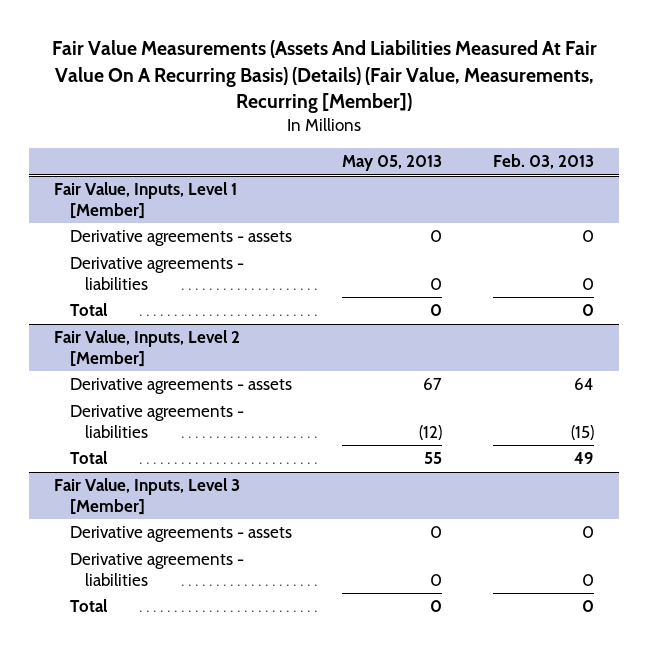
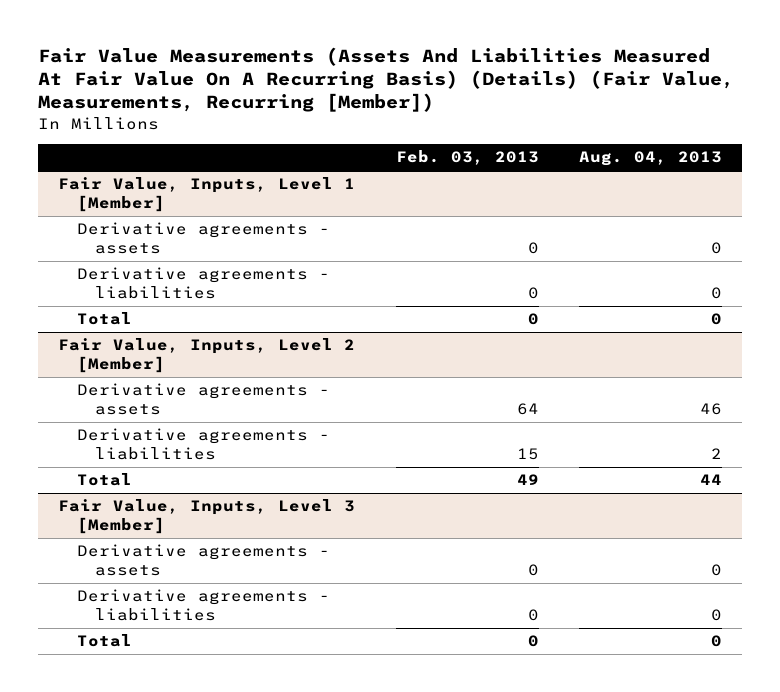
[342,155,443,172] May 05, 2013 -> none
none -> [578,151,722,167] Aug. 04, 2013
[570,424,594,440] (15) -> [516,447,539,460] 15

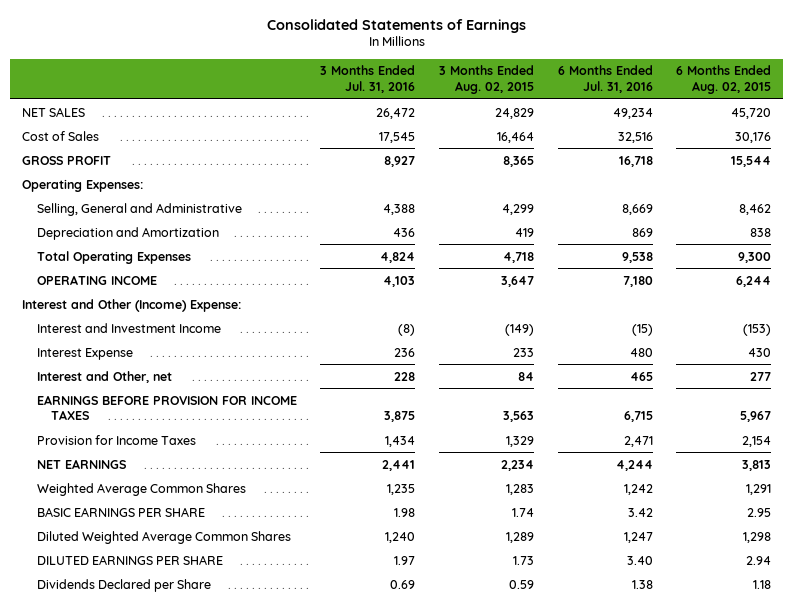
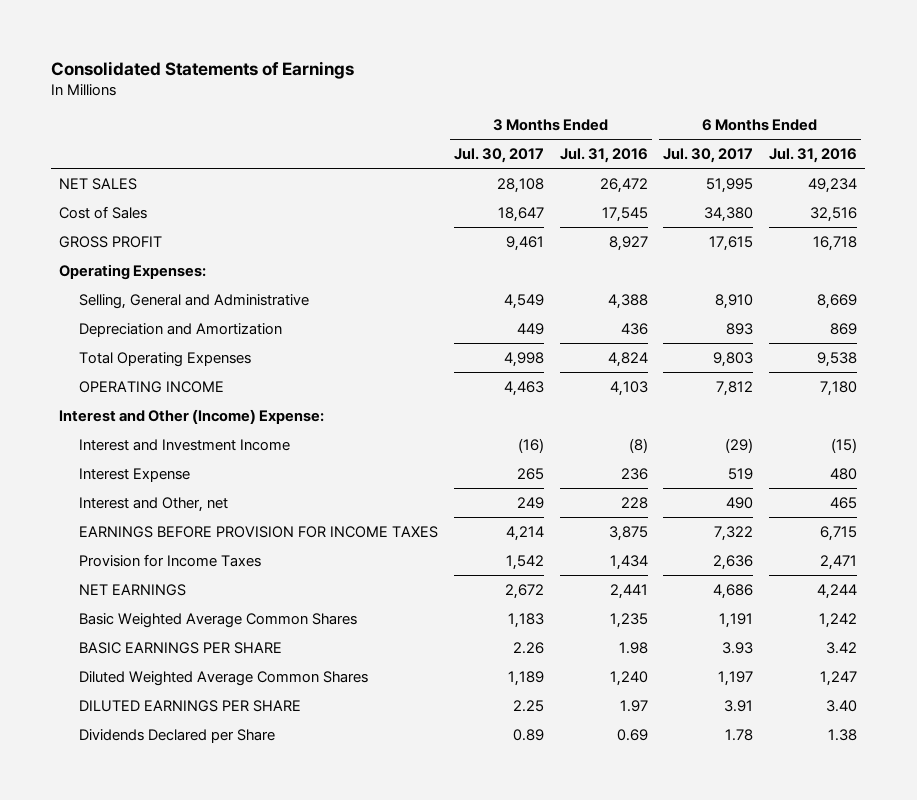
[438,65,534,95] 3 Months Ended Aug. 02, 2015 -> none
[676,65,772,95] 6 Months Ended Aug. 02, 2015 -> none
none -> [453,147,544,163] Jul. 30, 2017
none -> [663,147,754,163] Jul. 30, 2017
[36,482,246,496] Weighted Average Common Shares -> [78,612,357,628] Basic Weighted Average Common Shares

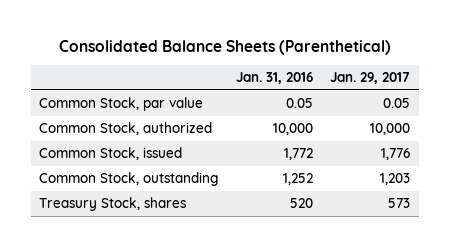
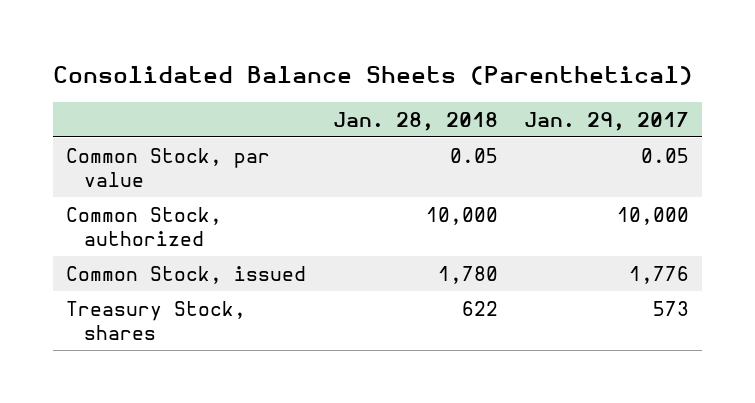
[235,72,313,85] Jan. 31, 2016 -> none
none -> [332,111,498,131] Jan. 28, 2018
[39,172,219,187] Common Stock, outstanding -> none

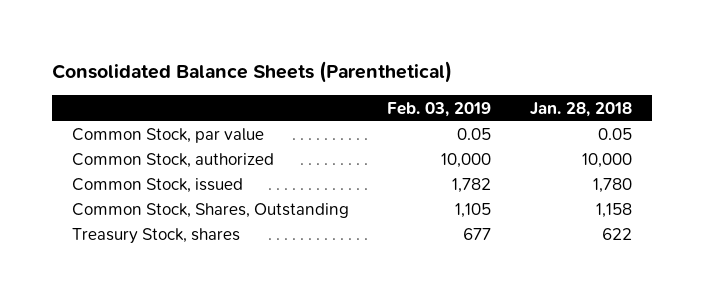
[523,111,689,131] Jan. 29, 2017 -> none
none -> [387,101,492,117] Feb. 03, 2019
none -> [71,203,349,219] Common Stock, Shares, Outstanding

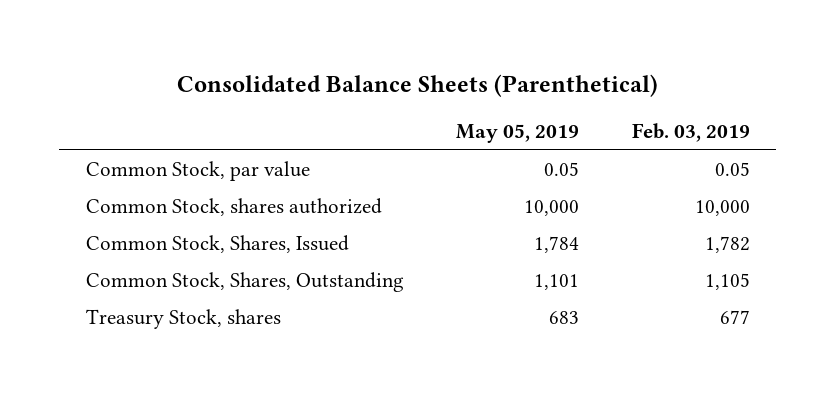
[530,101,633,117] Jan. 28, 2018 -> none
none -> [456,123,580,143] May 05, 2019
[71,153,274,169] Common Stock, authorized -> [85,198,382,217] Common Stock, shares authorized
[71,178,243,194] Common Stock, issued -> [85,235,349,254] Common Stock, Shares, Issued

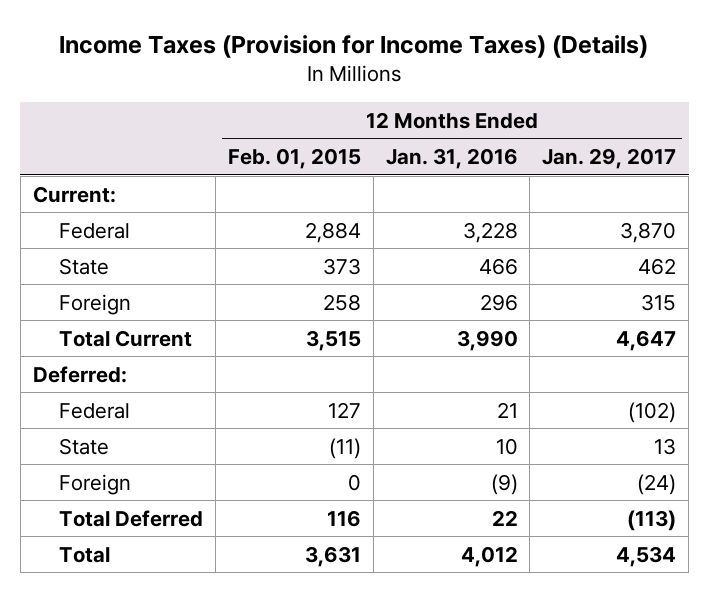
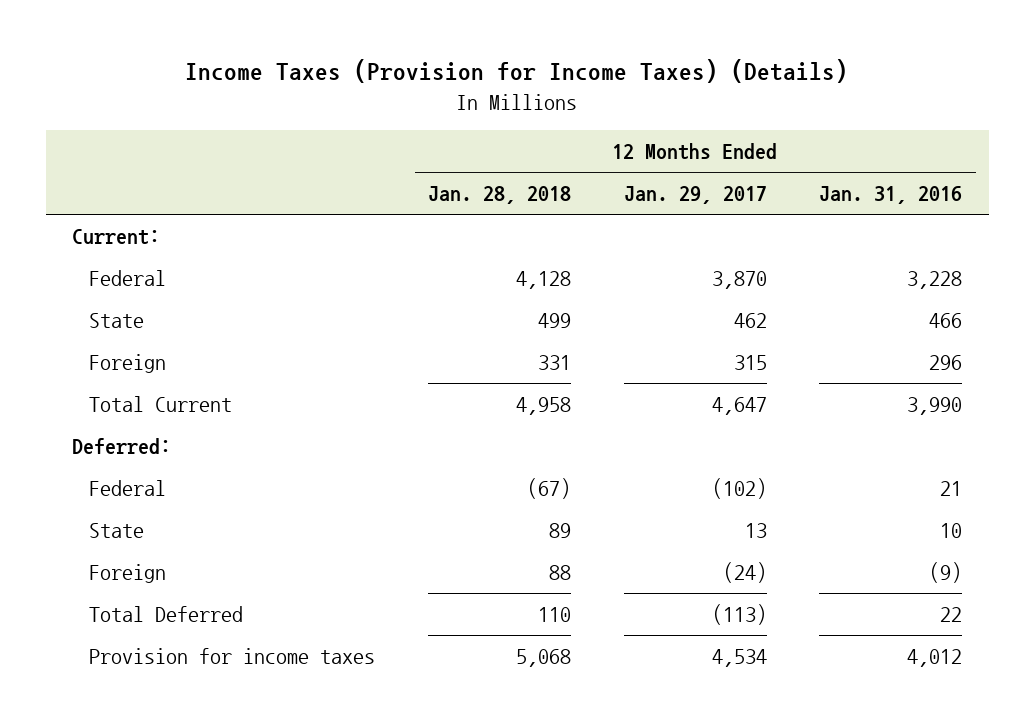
[227,147,361,169] Feb. 01, 2015 -> none
none -> [427,186,571,205] Jan. 28, 2018
[59,546,111,563] Total -> [88,647,375,664] Provision for income taxes

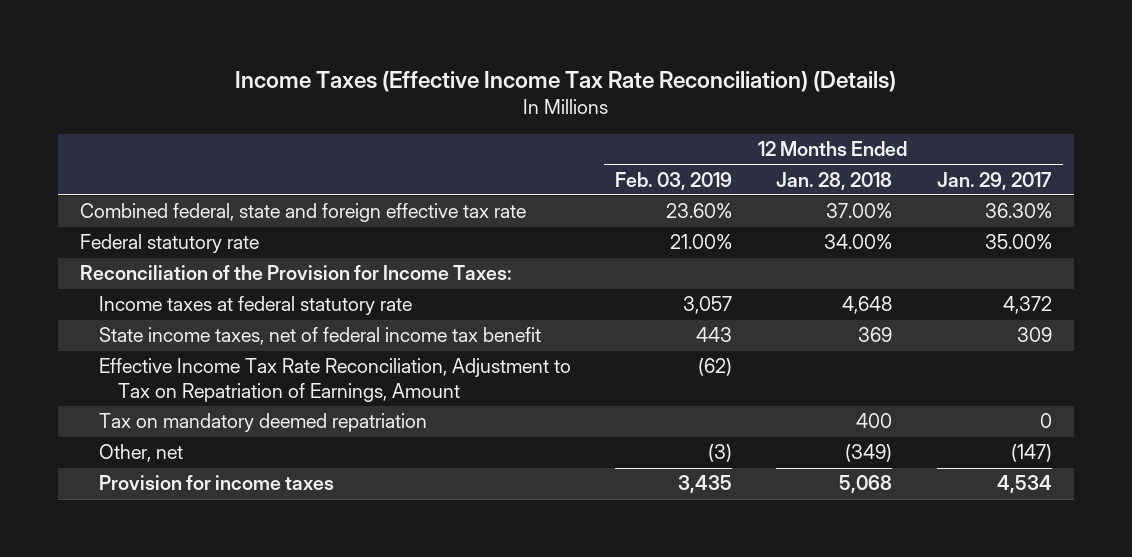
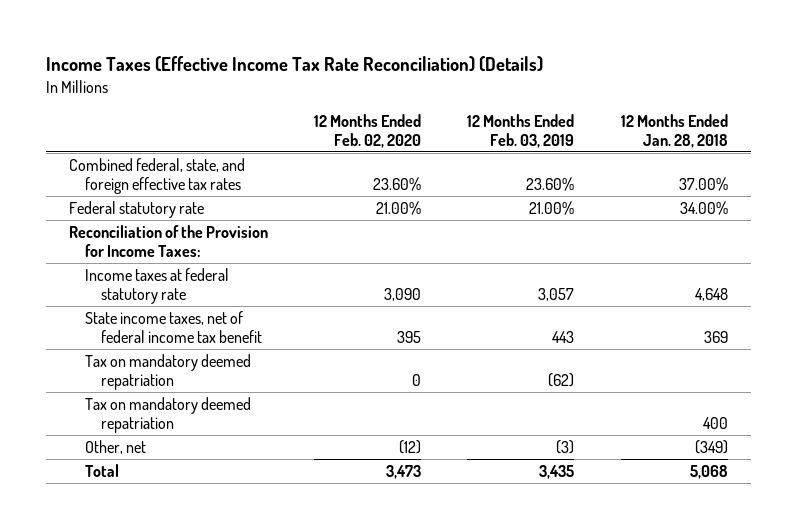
[936,171,1052,190] Jan. 29, 2017 -> none
none -> [314,113,422,148] 12 Months Ended Feb. 02, 2020
[79,203,526,223] Combined federal, state and foreign effective tax rate -> [69,157,246,194] Combined federal, state, and foreign effective tax rates
[99,358,572,403] Effective Income Tax Rate Reconciliation, Adjustment to Tax on Repatriation of Earnings, Amount -> [85,353,252,390] Tax on mandatory deemed repatriation
[99,475,335,491] Provision for income taxes -> [85,463,120,477] Total

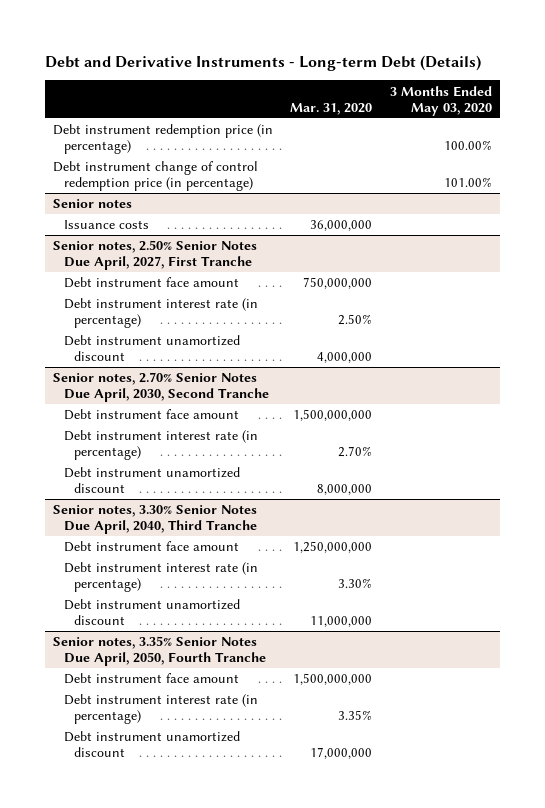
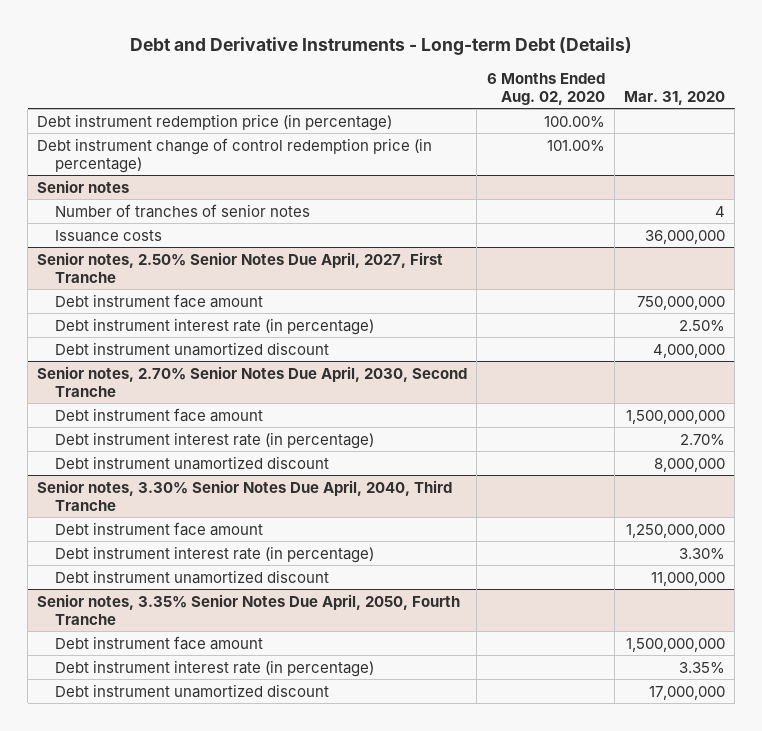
[389,85,492,116] 3 Months Ended May 03, 2020 -> none
none -> [486,72,605,105] 6 Months Ended Aug. 02, 2020
none -> [55,203,311,218] Number of tranches of senior notes

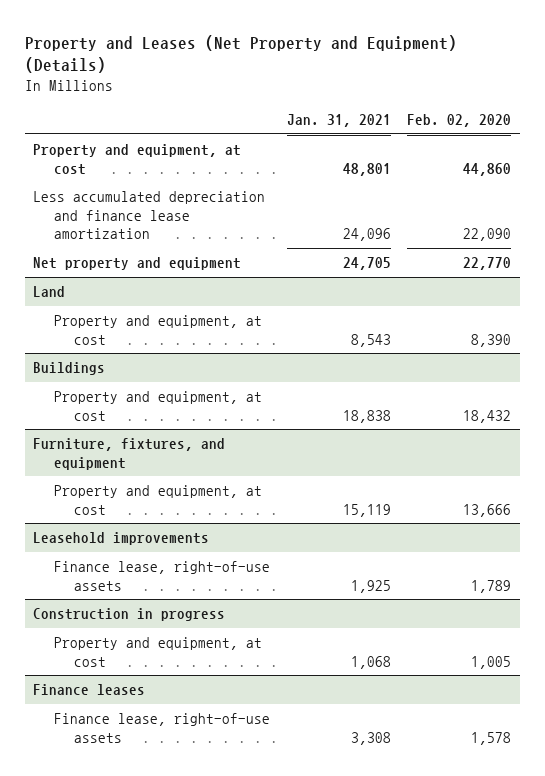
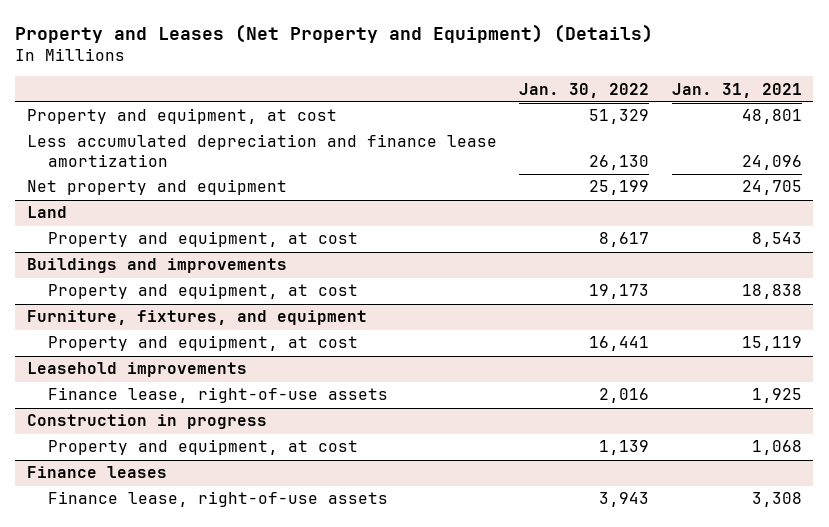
[407,114,512,128] Feb. 02, 2020 -> none
none -> [519,82,650,98] Jan. 30, 2022
[33,362,106,376] Buildings -> [26,258,287,274] Buildings and improvements

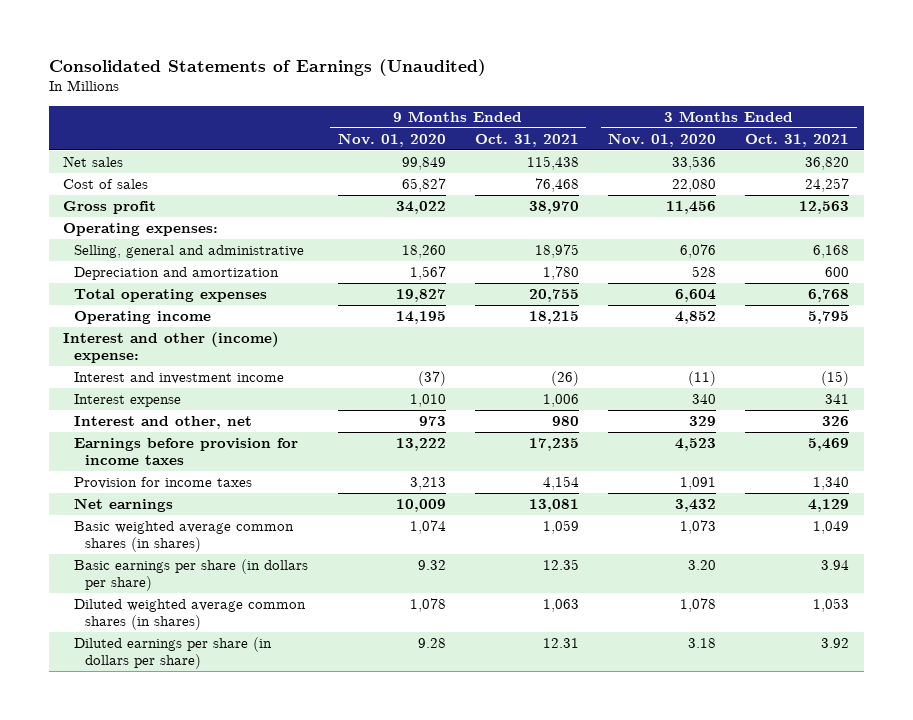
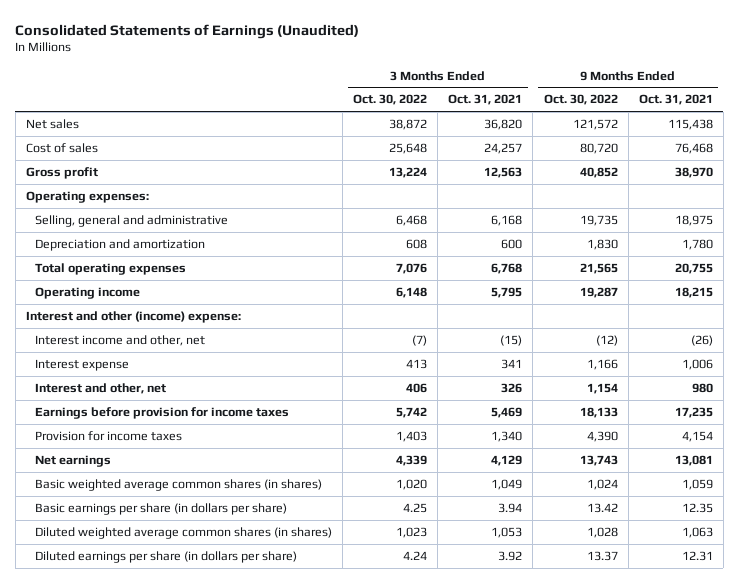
[337,132,446,147] Nov. 01, 2020 -> none
[608,132,717,147] Nov. 01, 2020 -> none
none -> [353,94,428,106] Oct. 30, 2022
none -> [543,94,618,106] Oct. 30, 2022
[74,371,285,384] Interest and investment income -> [35,334,206,346] Interest income and other, net

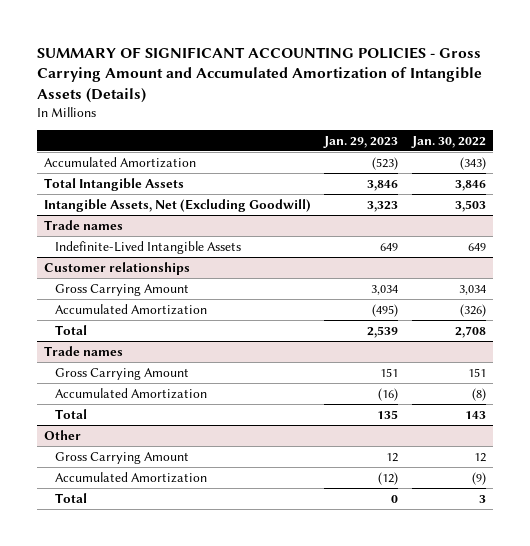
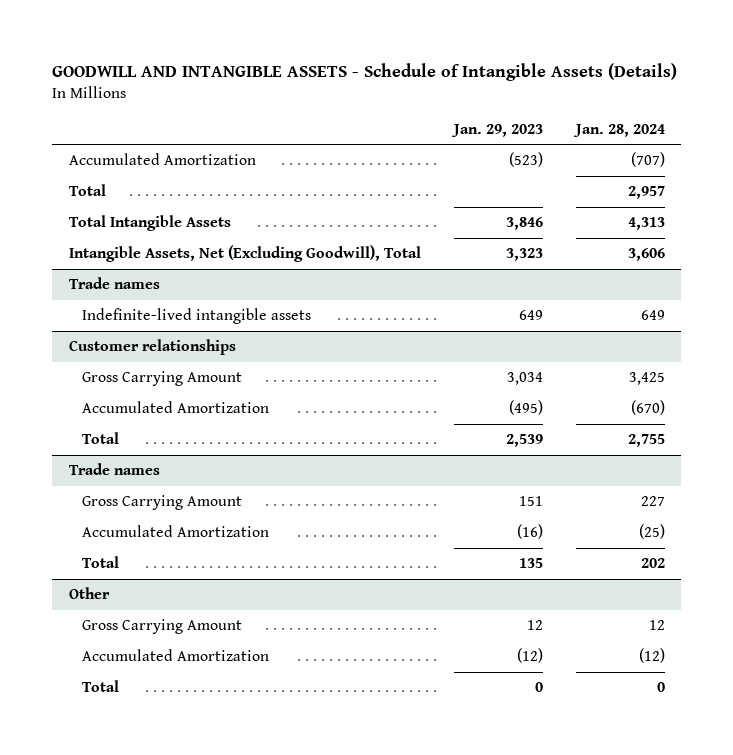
[37,46,483,104] SUMMARY OF SIGNIFICANT ACCOUNTING POLICIES - Gross Carrying Amount and Accumulated Amortization of Intangible Assets (Details) -> [51,62,677,81] GOODWILL AND INTANGIBLE ASSETS - Schedule of Intangible Assets (Details)
[410,135,486,148] Jan. 30, 2022 -> none
none -> [572,123,665,137] Jan. 28, 2024
none -> [68,184,106,197] Total
[43,198,311,212] Intangible Assets, Net (Excluding Goodwill) -> [68,245,421,263] Intangible Assets, Net (Excluding Goodwill), Total
[55,240,242,254] Indefinite-Lived Intangible Assets -> [81,308,311,325] Indefinite-lived intangible assets

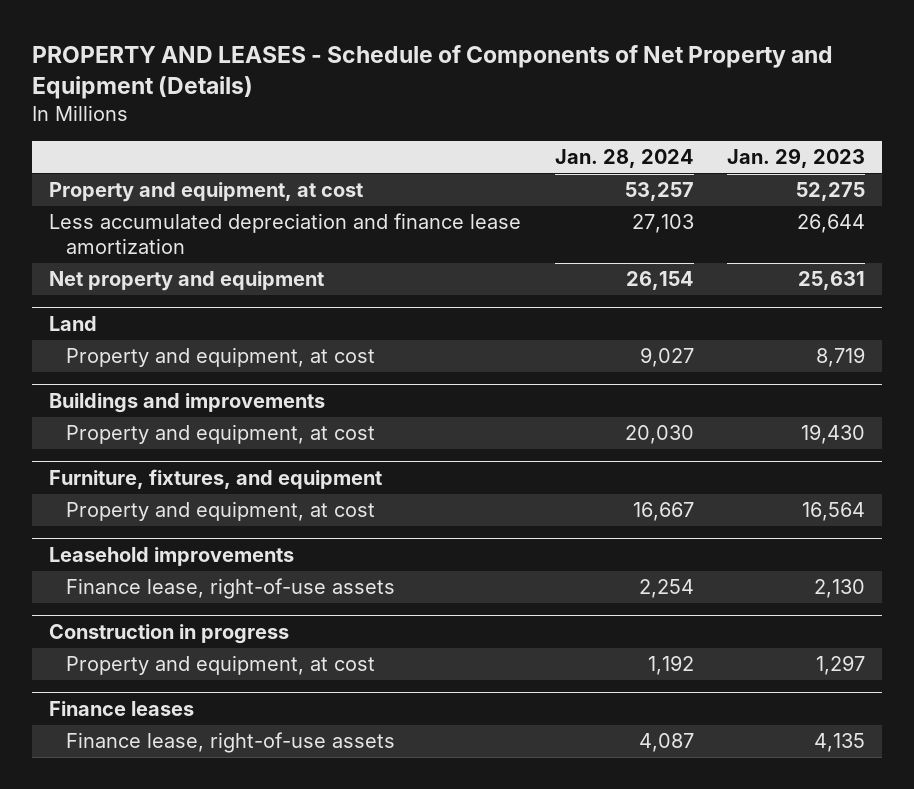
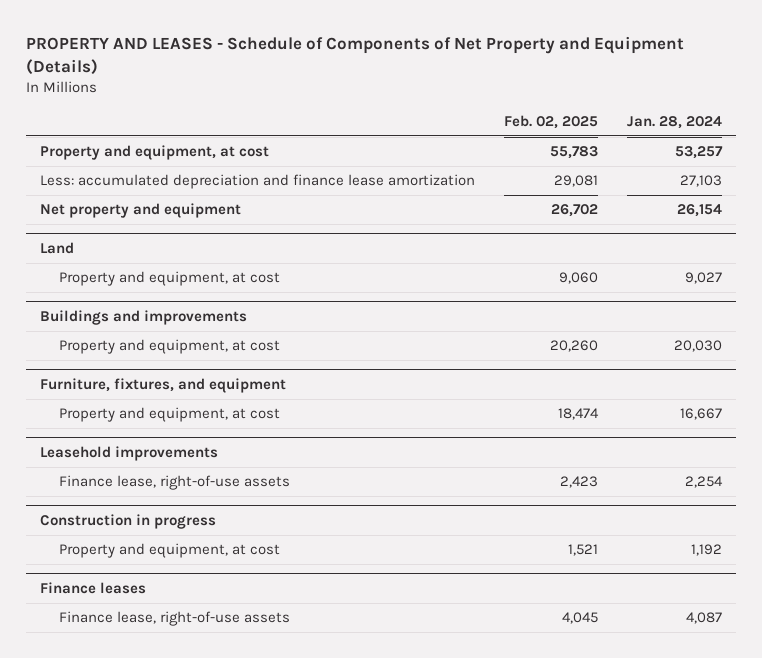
[726,148,865,169] Jan. 29, 2023 -> none
none -> [504,115,599,130] Feb. 02, 2025
[49,213,522,255] Less accumulated depreciation and finance lease amortization -> [40,174,476,190] Less: accumulated depreciation and finance lease amortization

